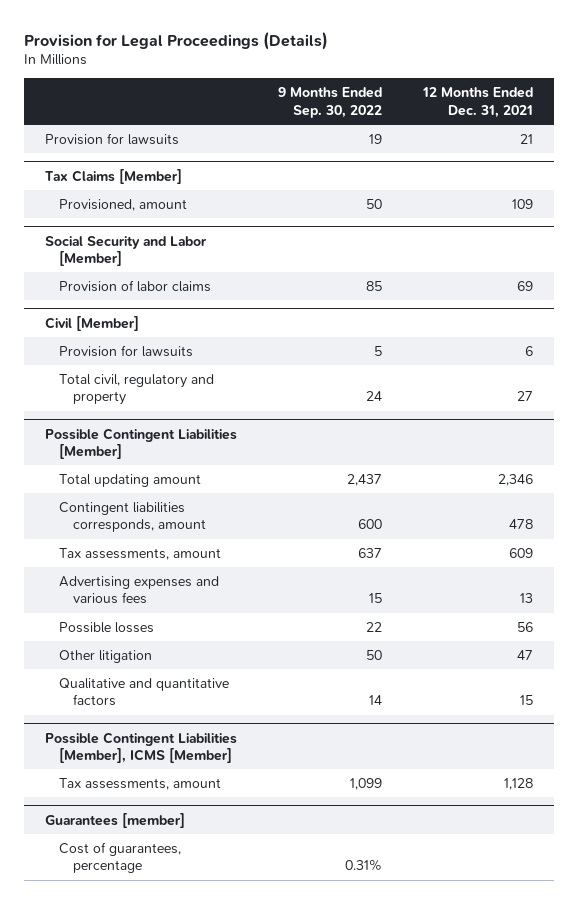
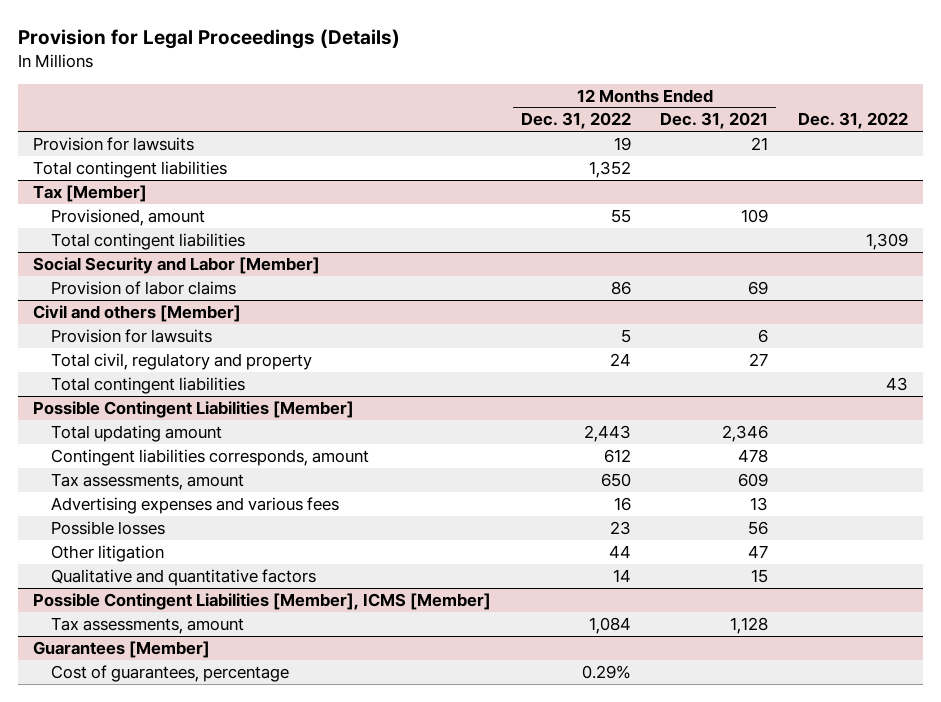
[278,87,383,118] 9 Months Ended Sep. 30, 2022 -> none
none -> [520,112,631,130] Dec. 31, 2022
none -> [797,112,908,130] Dec. 31, 2022
none -> [33,160,228,178] Total contingent liabilities
[44,168,182,184] Tax Claims [Member] -> [33,184,148,202] Tax [Member]
none -> [51,232,246,250] Total contingent liabilities
[44,315,139,331] Civil [Member] -> [33,304,242,322] Civil and others [Member]
none -> [51,376,246,394] Total contingent liabilities
[44,812,185,828] Guarantees [member] -> [33,640,211,658] Guarantees [Member]

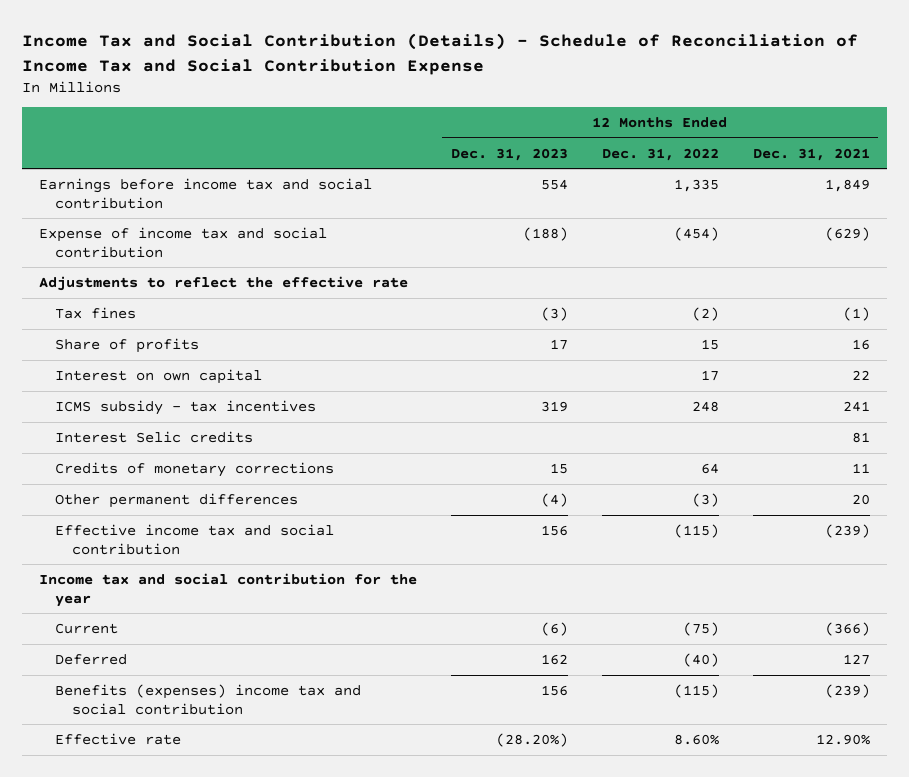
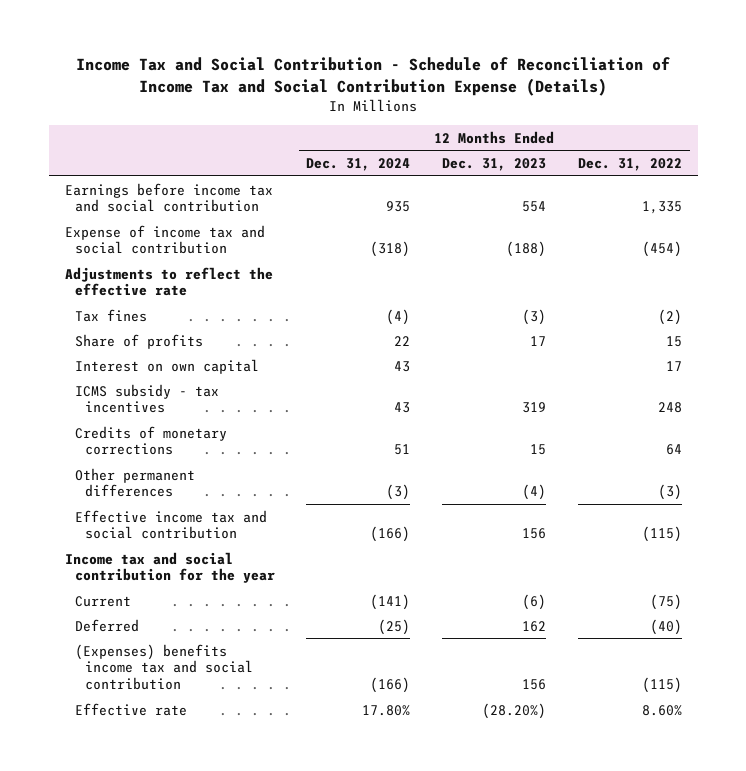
[22,33,859,75] Income Tax and Social Contribution (Details) - Schedule of Reconciliation of Income Tax and Social Contribution Expense -> [76,57,671,97] Income Tax and Social Contribution - Schedule of Reconciliation of Income Tax and Social Contribution Expense (Details)
[752,147,870,161] Dec. 31, 2021 -> none
none -> [306,158,411,172] Dec. 31, 2024
[55,430,254,443] Interest Selic credits -> none
[55,683,362,715] Benefits (expenses) income tax and social contribution -> [74,643,254,690] (Expenses) benefits income tax and social contribution

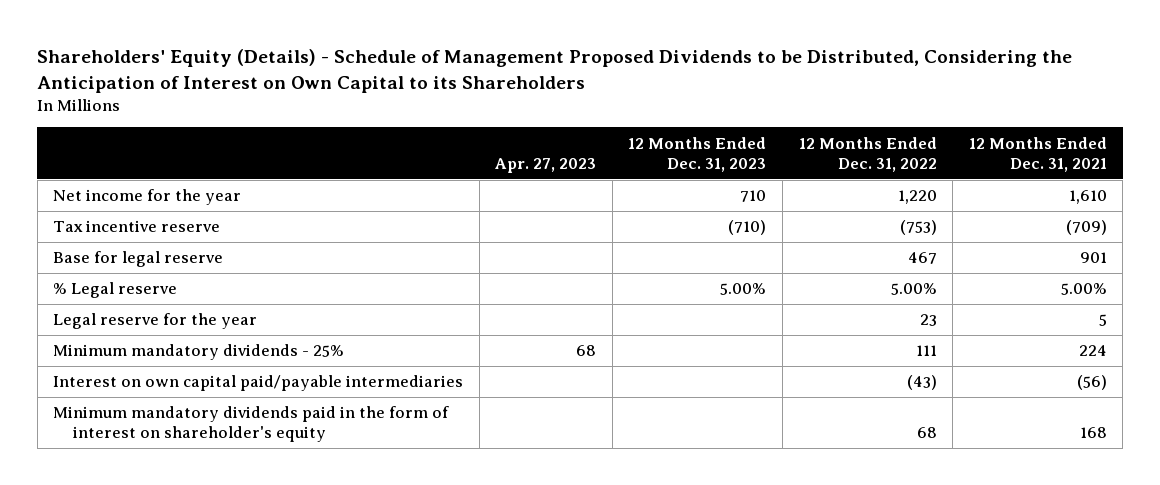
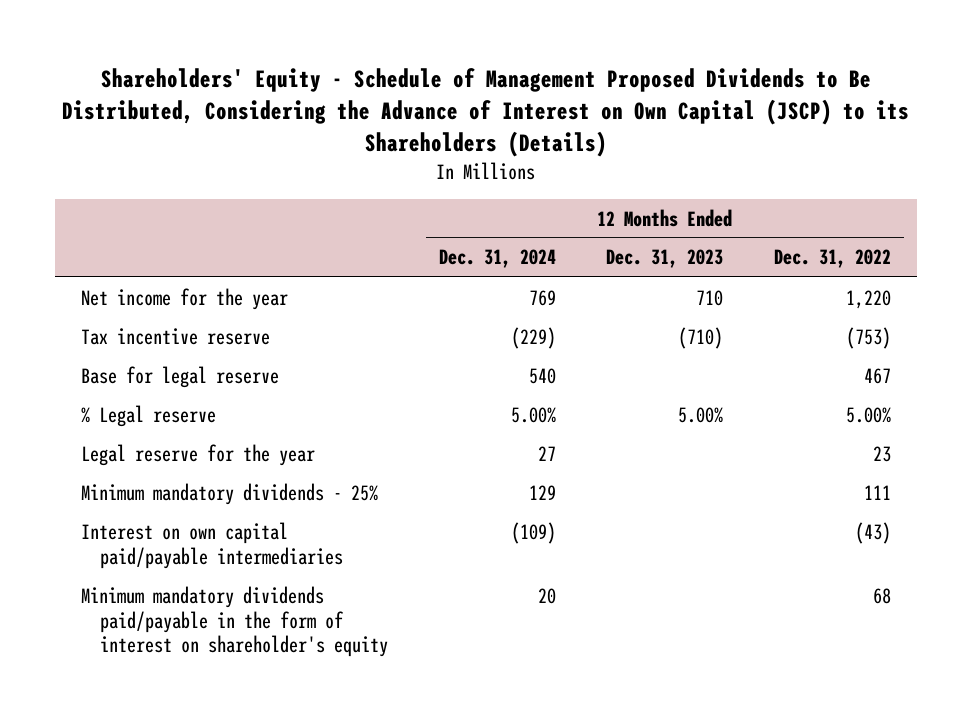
[37,48,1073,93] Shareholders' Equity (Details) - Schedule of Management Proposed Dividends to be Distributed, Considering the Anticipation of Interest on Own Capital to its Shareholders -> [62,68,910,157] Shareholders' Equity - Schedule of Management Proposed Dividends to Be Distributed, Considering the Advance of Interest on Own Capital (JSCP) to its Shareholders (Details)
[495,157,597,173] Apr. 27, 2023 -> none
[968,136,1107,172] 12 Months Ended Dec. 31, 2021 -> none
none -> [438,249,556,269] Dec. 31, 2024
[53,406,450,443] Minimum mandatory dividends paid in the form of interest on shareholder's equity -> [80,585,388,658] Minimum mandatory dividends paid/payable in the form of interest on shareholder's equity

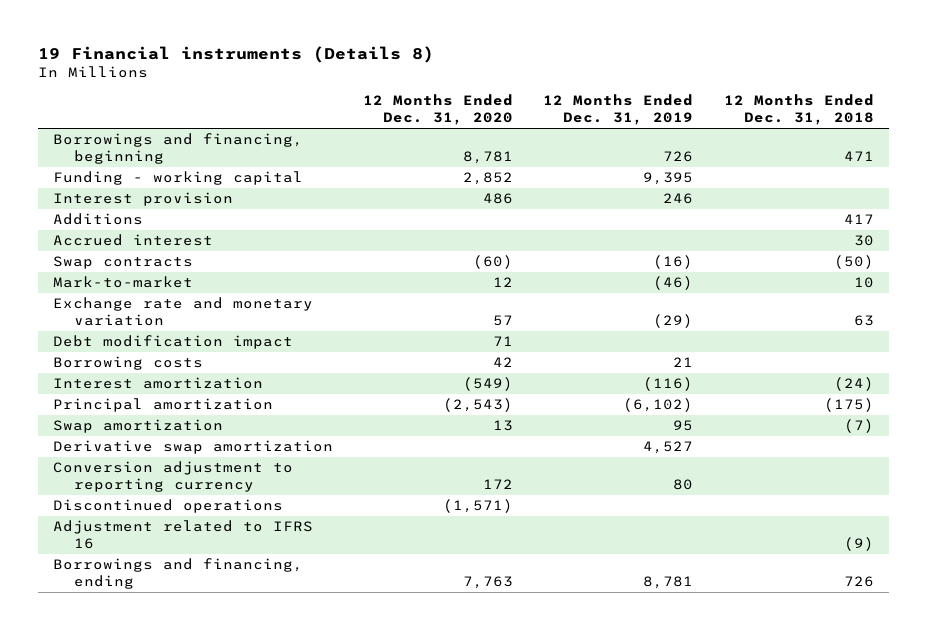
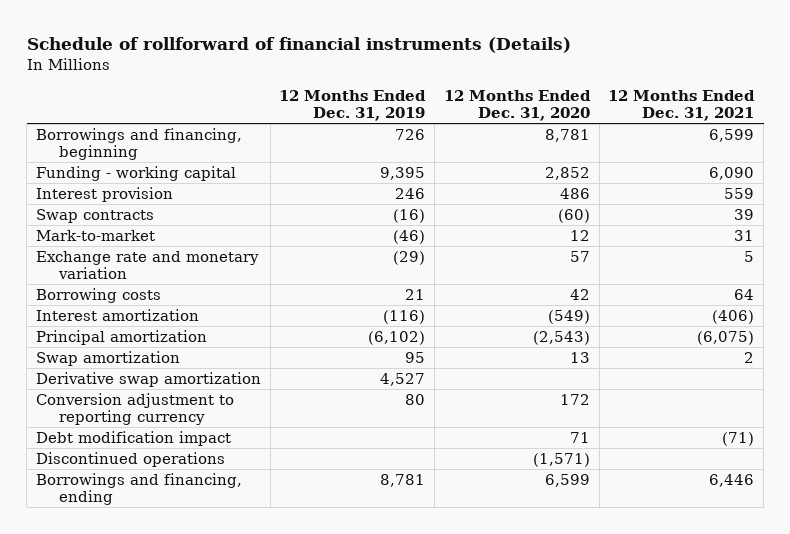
[37,45,434,63] 19 Financial instruments (Details 8) -> [26,36,571,53] Schedule of rollforward of financial instruments (Details)
[723,94,874,126] 12 Months Ended Dec. 31, 2018 -> none
none -> [608,89,756,122] 12 Months Ended Dec. 31, 2021
[52,213,143,226] Additions -> none
[52,234,213,247] Accrued interest -> none
[52,335,293,350] Debt modification impact -> [36,431,232,447] Debt modification impact
[52,520,313,550] Adjustment related to IFRS 16 -> none
[463,576,514,590] 7,763 -> [544,474,590,488] 6,599

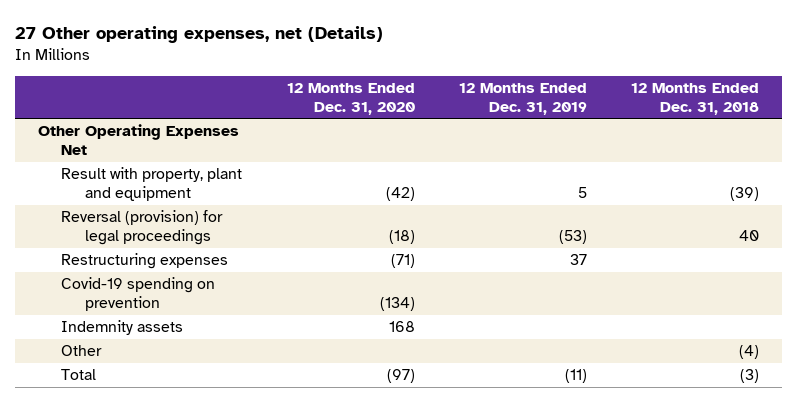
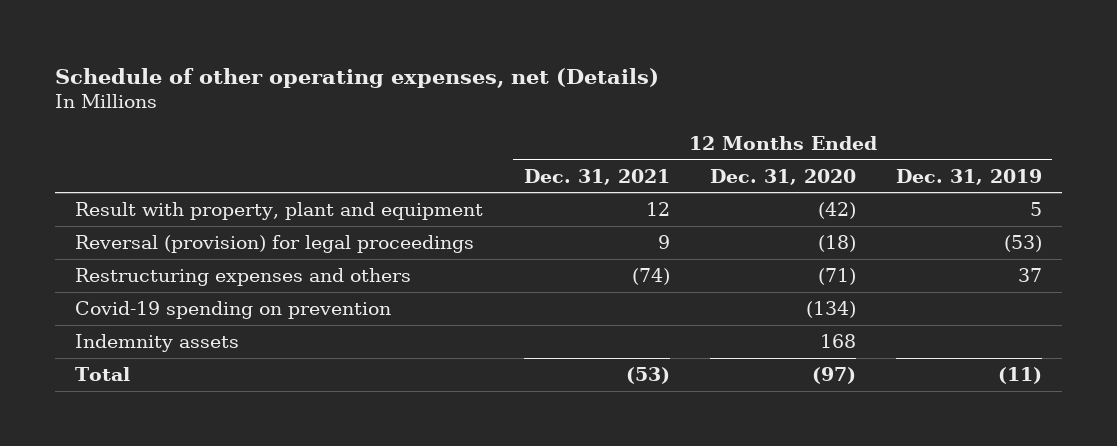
[15,26,384,44] 27 Other operating expenses, net (Details) -> [55,67,660,88] Schedule of other operating expenses, net (Details)
[631,82,760,115] 12 Months Ended Dec. 31, 2018 -> none
none -> [523,168,670,185] Dec. 31, 2021
[37,124,239,155] Other Operating Expenses Net -> none
[61,253,229,270] Restructuring expenses -> [75,268,412,287] Restructuring expenses and others
[61,345,103,357] Other -> none

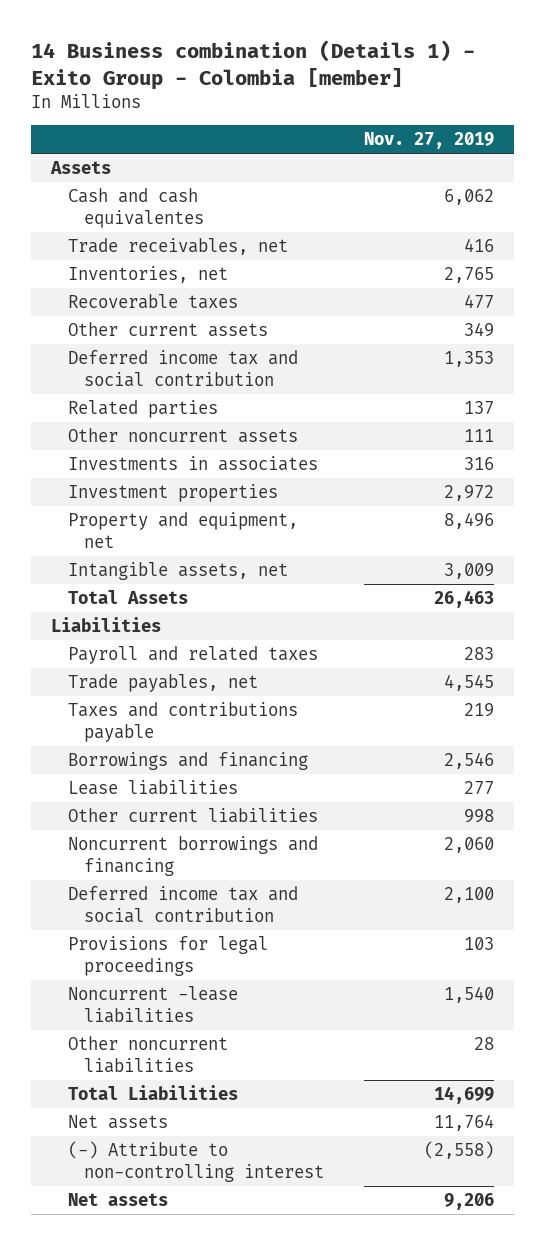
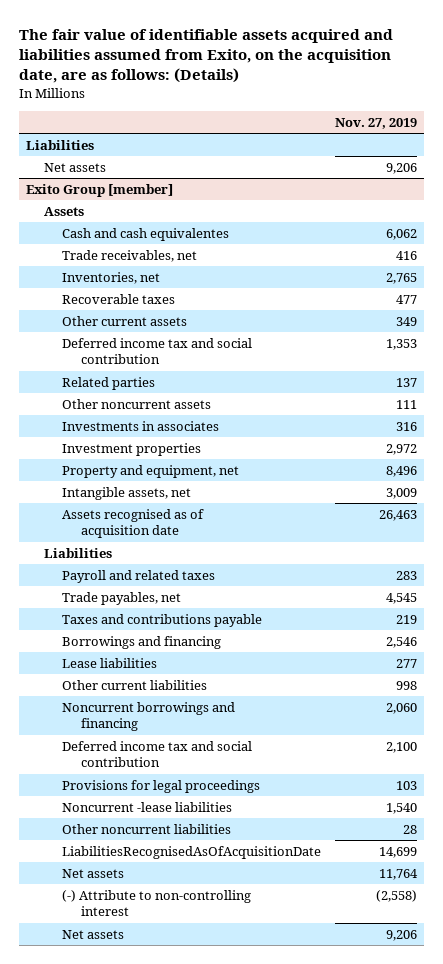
[31,40,476,90] 14 Business combination (Details 1) - Exito Group - Colombia [member] -> [19,28,394,84] The fair value of identifiable assets acquired and liabilities assumed from Exito, on the acquisition date, are as follows: (Details)
none -> [26,139,95,150] Liabilities
none -> [44,162,107,172] Net assets
none -> [26,183,174,197] Exito Group [member]
[67,590,188,605] Total Assets -> [62,508,205,539] Assets recognised as of acquisition date
[67,1085,238,1101] Total Liabilities -> [62,845,322,859] LiabilitiesRecognisedAsOfAcquisitionDate

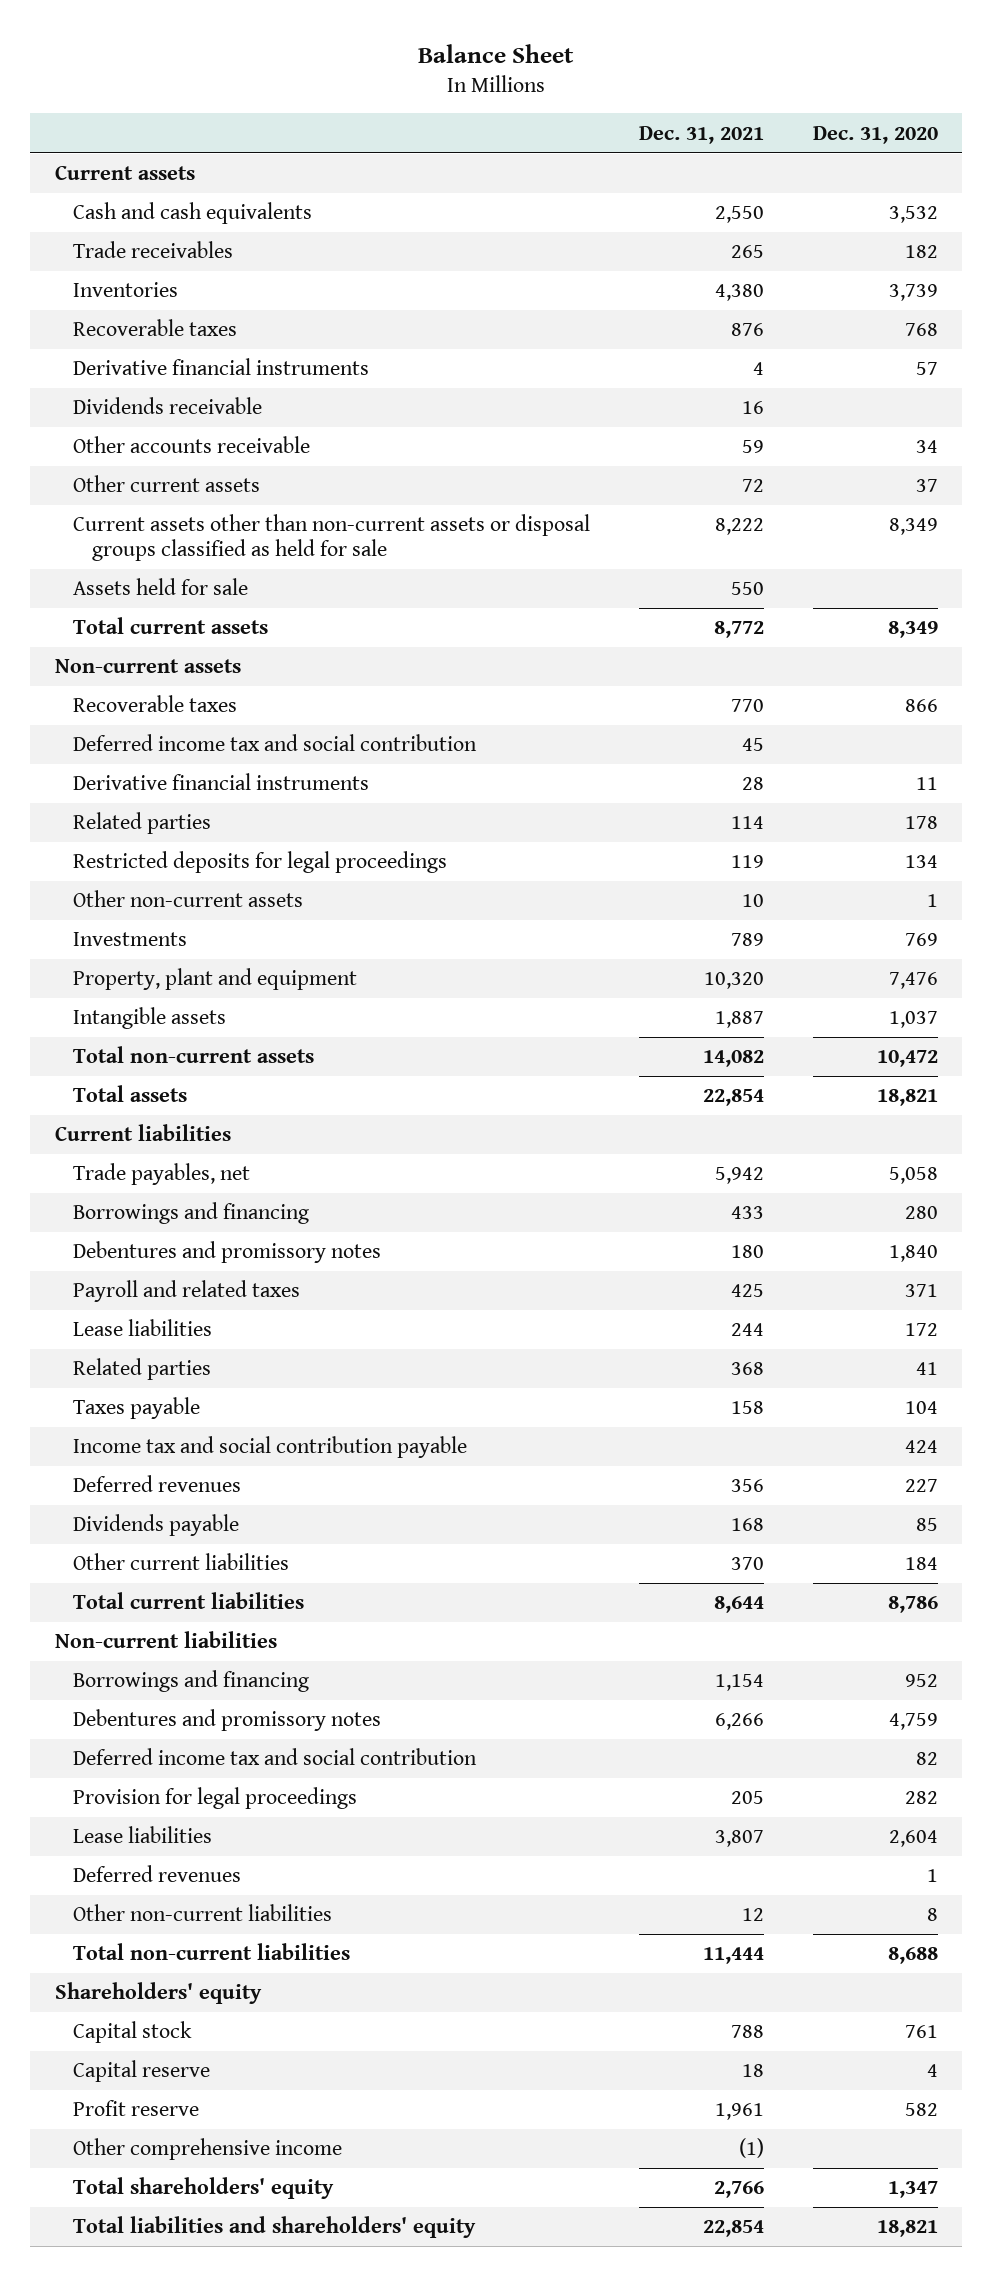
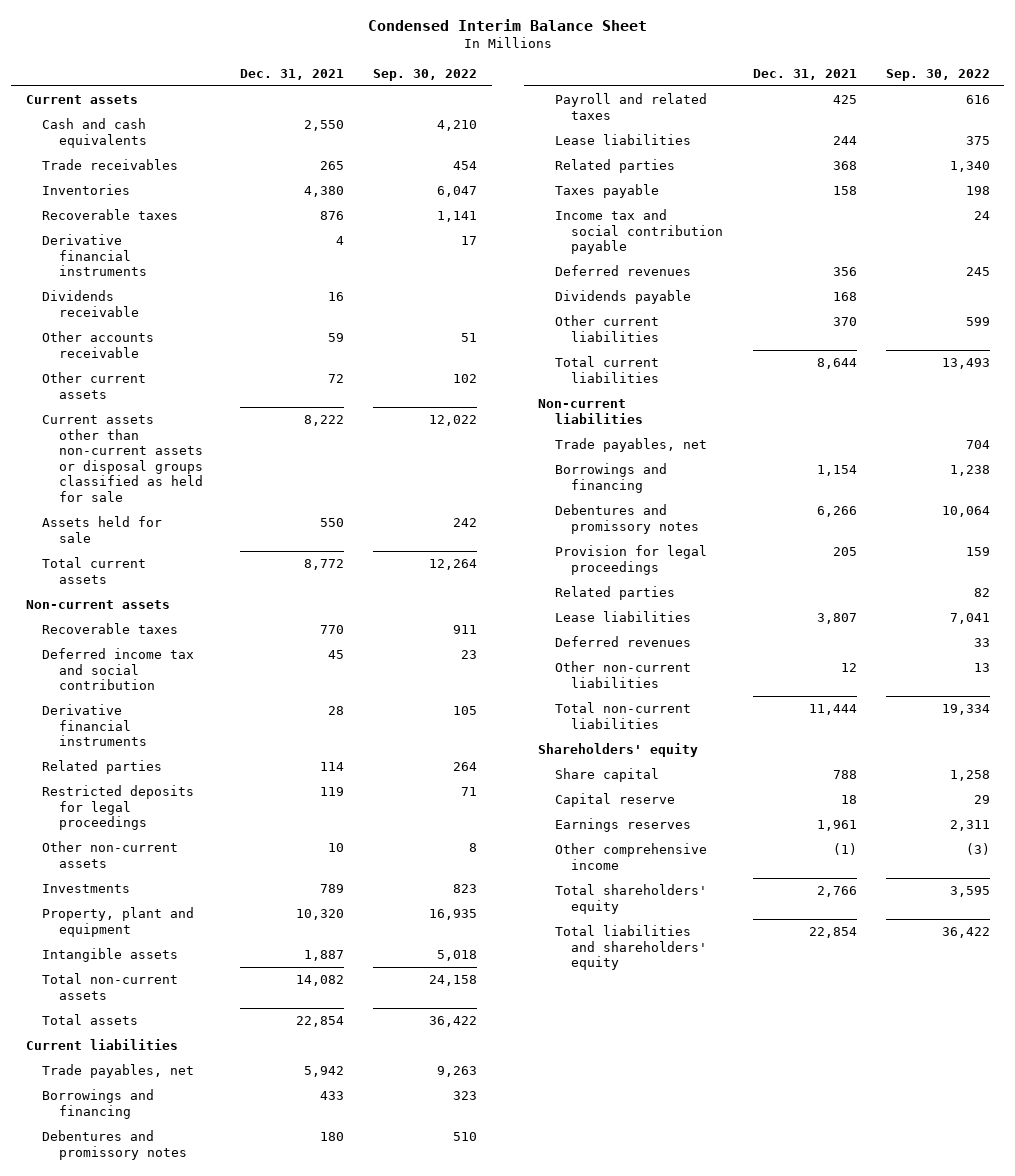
[418,44,575,64] Balance Sheet -> [367,18,647,31] Condensed Interim Balance Sheet
[812,125,938,144] Dec. 31, 2020 -> none
none -> [373,68,478,81] Sep. 30, 2022
none -> [554,438,707,453] Trade payables, net
[73,1748,478,1766] Deferred income tax and social contribution -> none
none -> [554,586,675,601] Related parties
[73,2021,193,2044] Capital stock -> [554,768,659,783] Share capital
[73,2100,200,2117] Profit reserve -> [554,818,691,833] Earnings reserves

